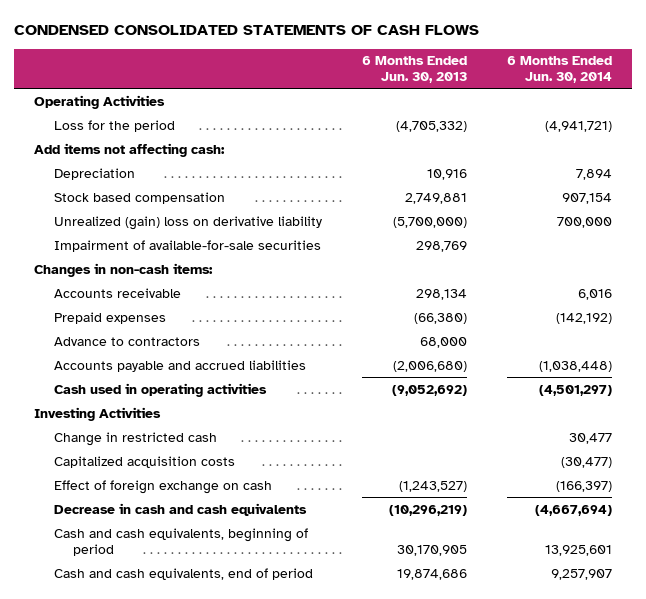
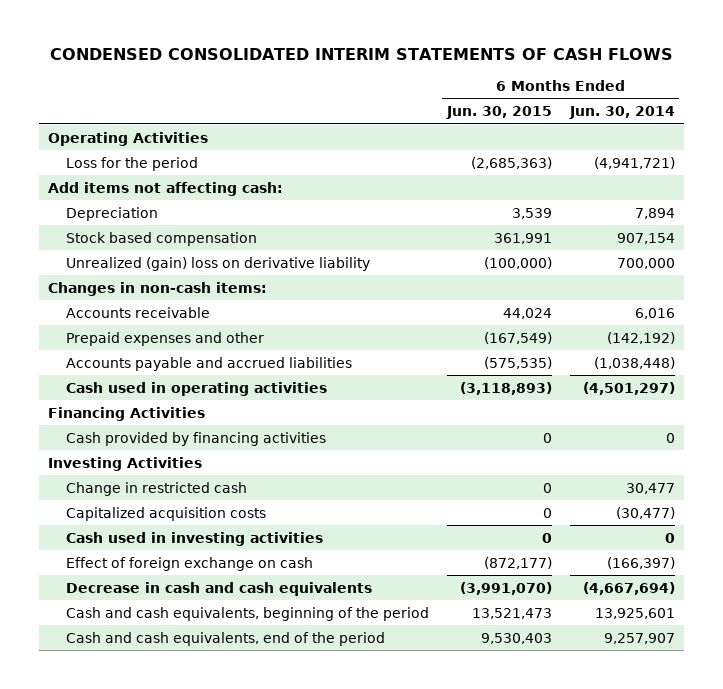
[14,25,480,36] CONDENSED CONSOLIDATED STATEMENTS OF CASH FLOWS -> [50,47,674,60] CONDENSED CONSOLIDATED INTERIM STATEMENTS OF CASH FLOWS
[361,56,467,84] 6 Months Ended Jun. 30, 2013 -> none
none -> [445,106,552,120] Jun. 30, 2015
[53,239,321,252] Impairment of available-for-sale securities -> none
[53,336,200,346] Advance to contractors -> none
[53,311,166,324] Prepaid expenses -> [65,331,264,346] Prepaid expenses and other
none -> [47,406,205,421] Financing Activities
none -> [65,431,326,446] Cash provided by financing activities
none -> [65,531,323,546] Cash used in investing activities
[53,527,308,556] Cash and cash equivalents, beginning of period -> [65,606,429,621] Cash and cash equivalents, beginning of the period
[53,567,313,580] Cash and cash equivalents, end of period -> [65,631,385,646] Cash and cash equivalents, end of the period

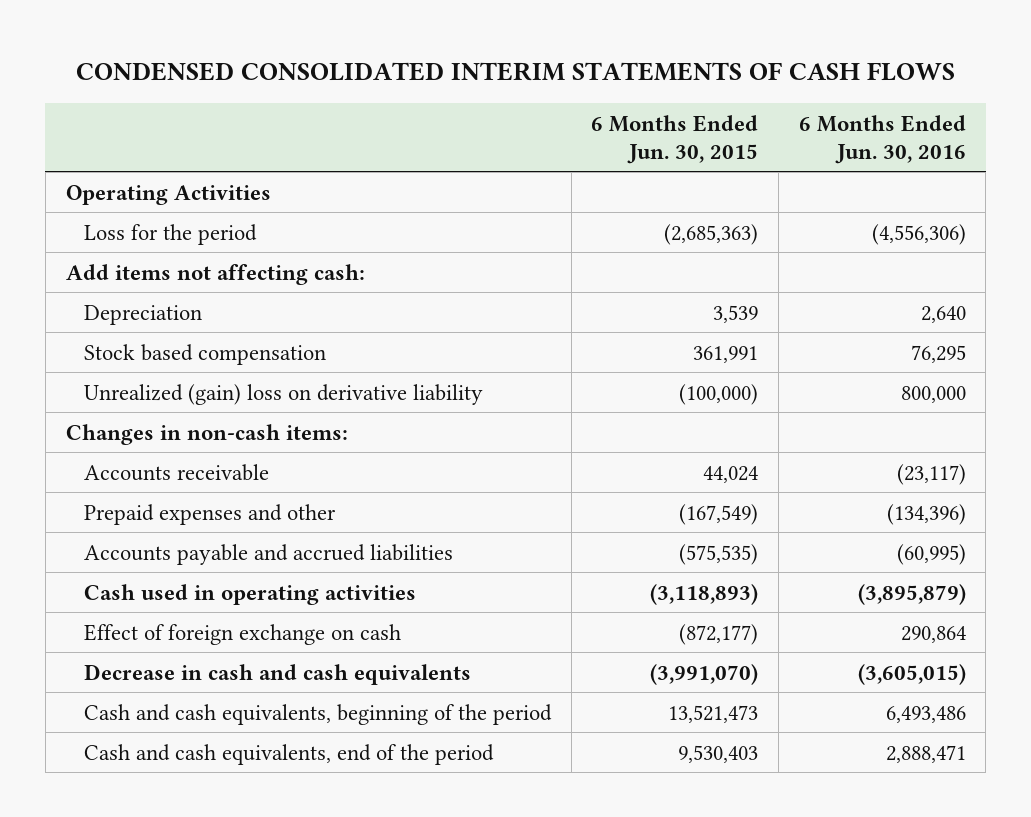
[568,106,675,120] Jun. 30, 2014 -> none
none -> [798,114,966,164] 6 Months Ended Jun. 30, 2016
[47,406,205,421] Financing Activities -> none
[65,431,326,446] Cash provided by financing activities -> none
[47,456,202,471] Investing Activities -> none
[65,481,247,496] Change in restricted cash -> none
[65,506,266,521] Capitalized acquisition costs -> none
[65,531,323,546] Cash used in investing activities -> none

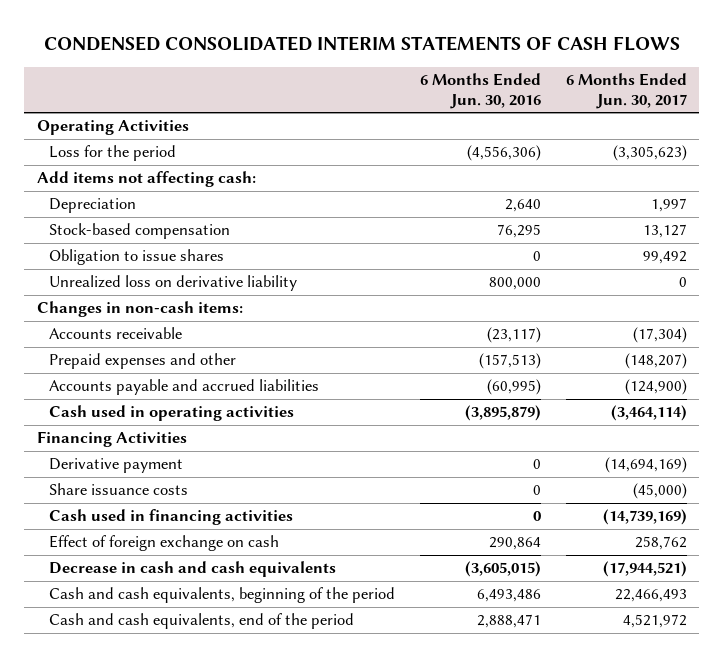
[591,114,759,164] 6 Months Ended Jun. 30, 2015 -> none
none -> [565,72,687,109] 6 Months Ended Jun. 30, 2017
[83,343,326,365] Stock based compensation -> [49,223,231,240] Stock-based compensation
none -> [49,249,225,266] Obligation to issue shares
[83,383,483,405] Unrealized (gain) loss on derivative liability -> [49,275,298,292] Unrealized loss on derivative liability
[886,503,966,525] (134,396) -> [478,353,541,370] (157,513)
none -> [36,431,187,448] Financing Activities
none -> [49,458,184,474] Derivative payment
none -> [49,483,189,496] Share issuance costs
none -> [49,509,294,526] Cash used in financing activities

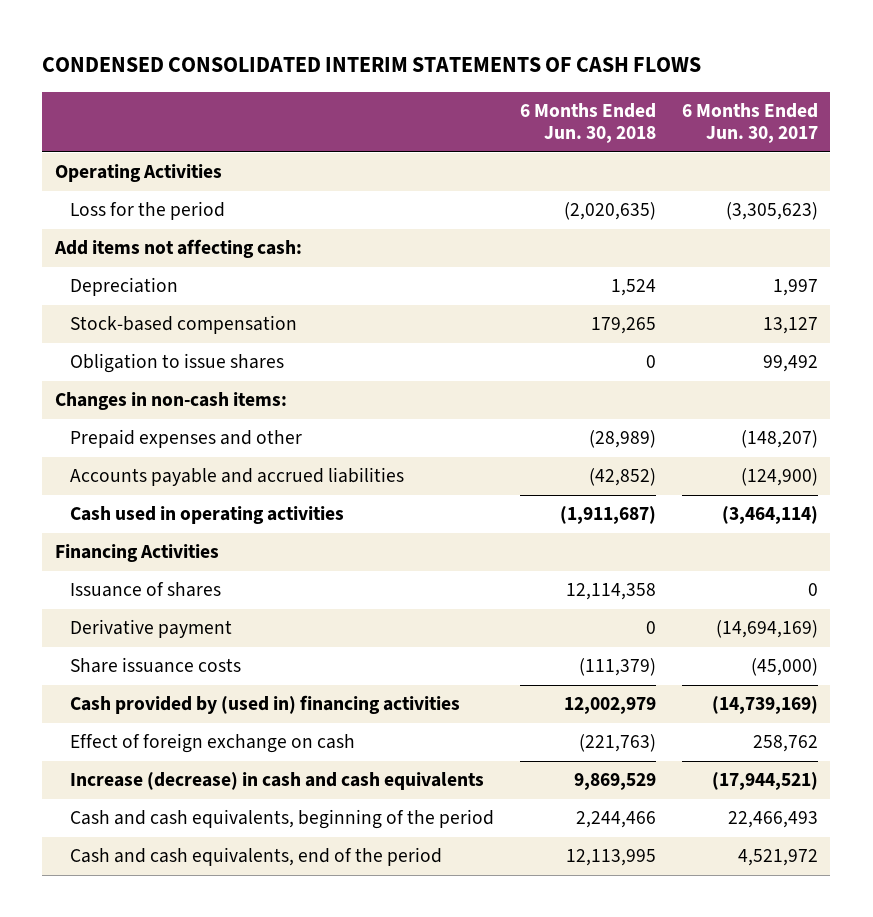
[419,72,541,109] 6 Months Ended Jun. 30, 2016 -> none
none -> [519,102,656,144] 6 Months Ended Jun. 30, 2018
[49,275,298,292] Unrealized loss on derivative liability -> none
[49,327,183,340] Accounts receivable -> none
none -> [70,582,222,598] Issuance of shares
[49,509,294,526] Cash used in financing activities -> [70,695,461,715] Cash provided by (used in) financing activities
[49,561,337,578] Decrease in cash and cash equivalents -> [70,772,485,791] Increase (decrease) in cash and cash equivalents

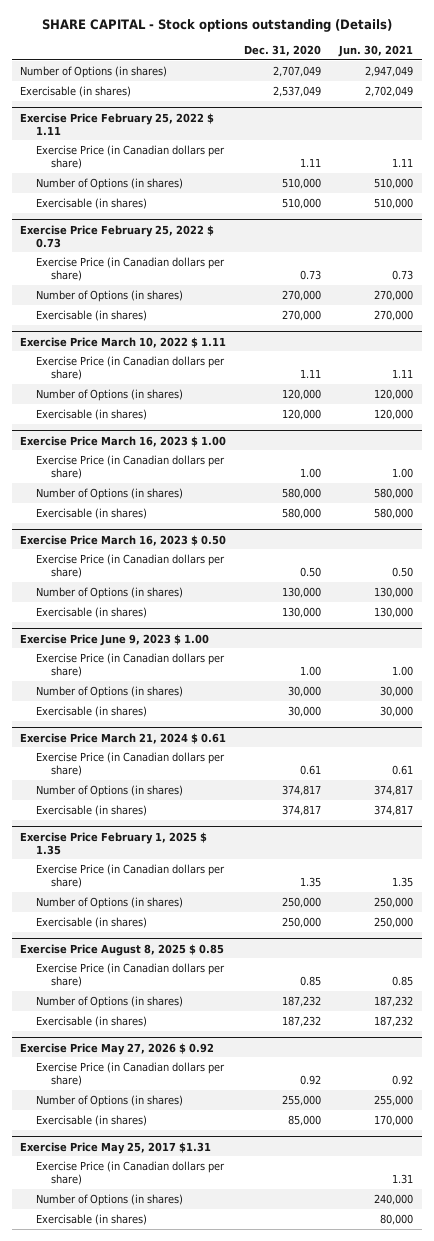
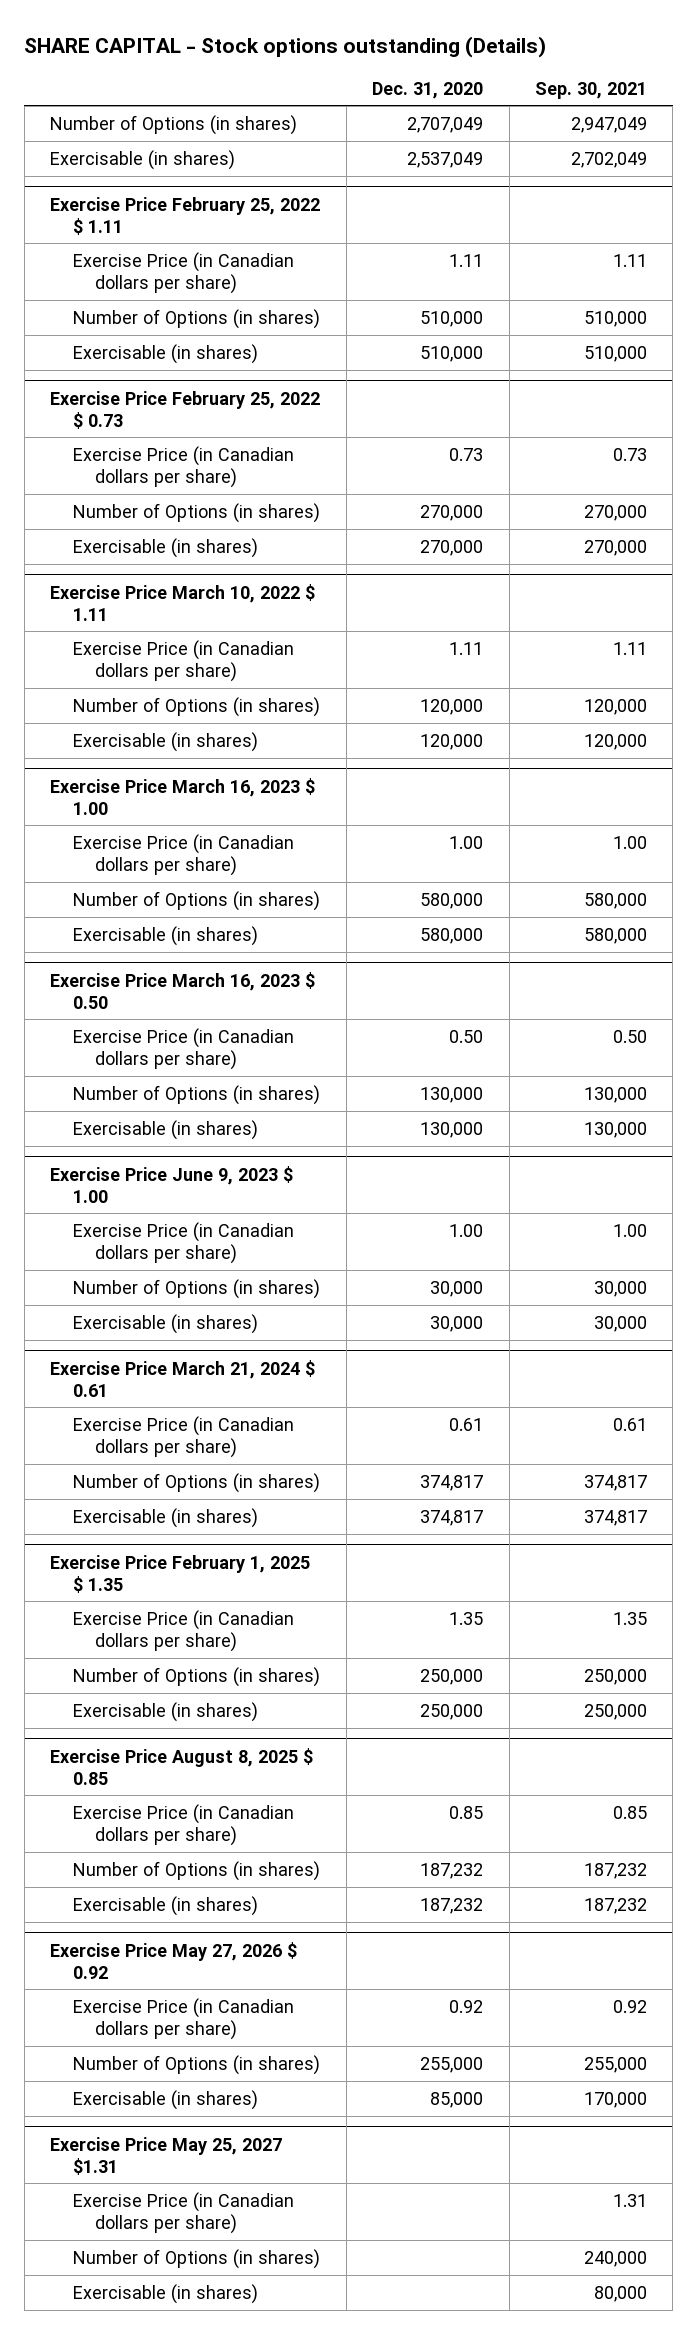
[338,45,414,58] Jun. 30, 2021 -> none
none -> [534,81,647,99] Sep. 30, 2021
[20,1141,212,1154] Exercise Price May 25, 2017 $1.31 -> [50,2136,283,2175] Exercise Price May 25, 2027 $1.31

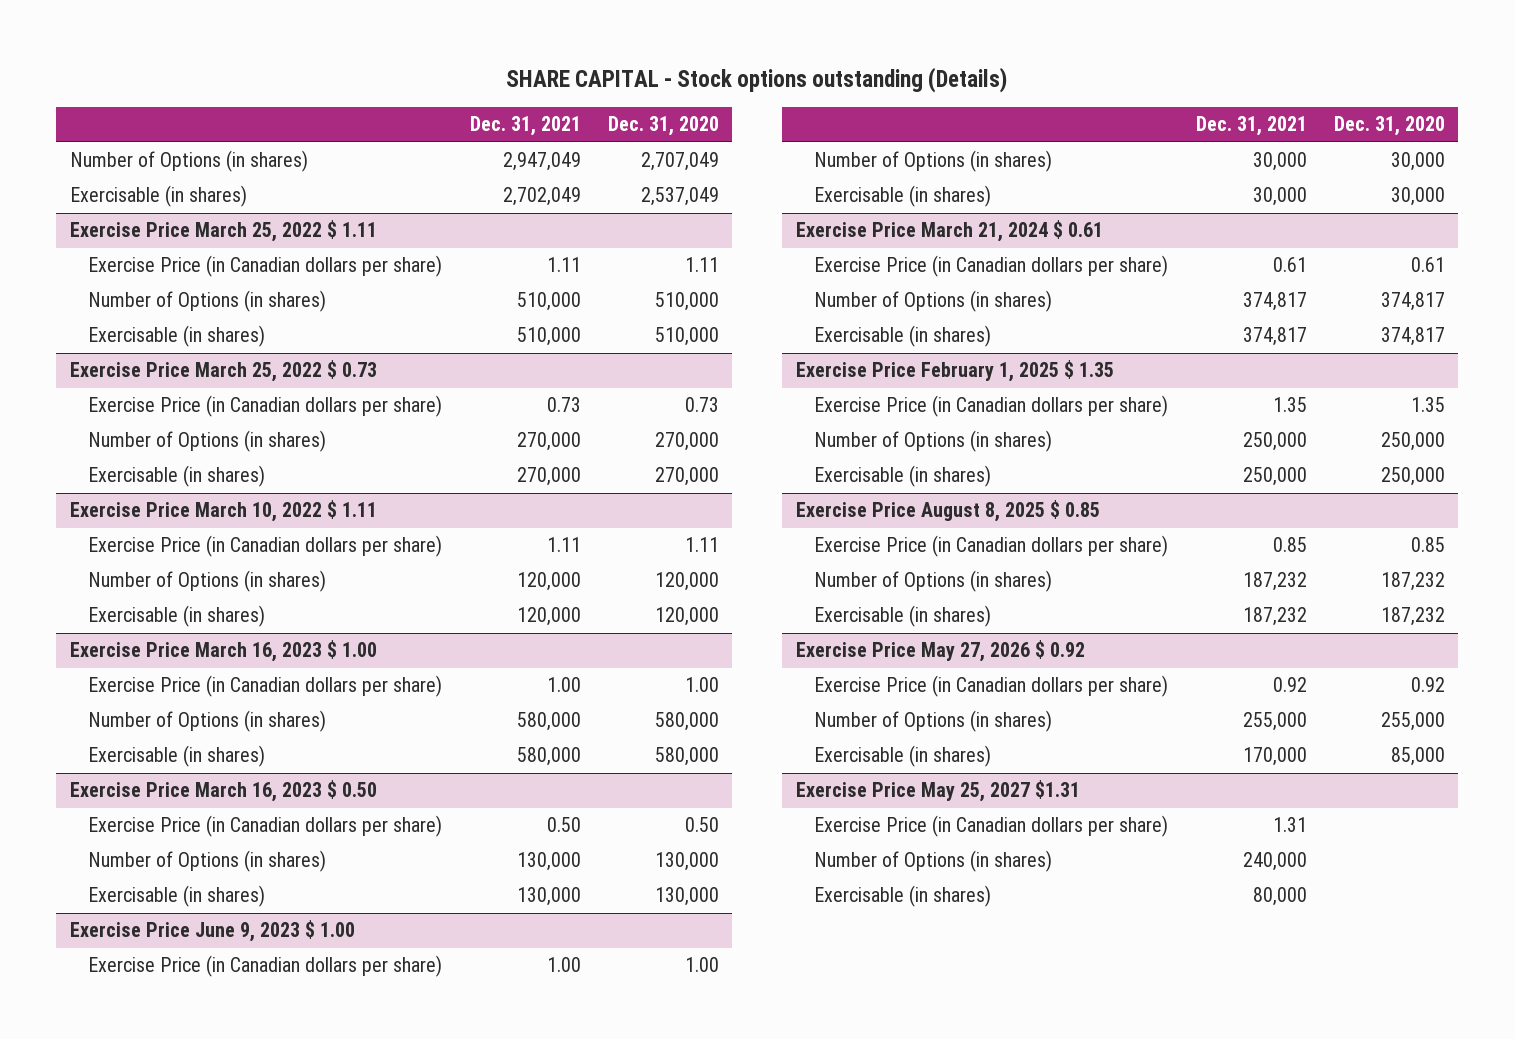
[534,81,647,99] Sep. 30, 2021 -> none
none -> [469,116,581,137] Dec. 31, 2021
[50,196,321,235] Exercise Price February 25, 2022 $ 1.11 -> [69,220,377,243] Exercise Price March 25, 2022 $ 1.11
[50,390,321,429] Exercise Price February 25, 2022 $ 0.73 -> [69,360,377,383] Exercise Price March 25, 2022 $ 0.73

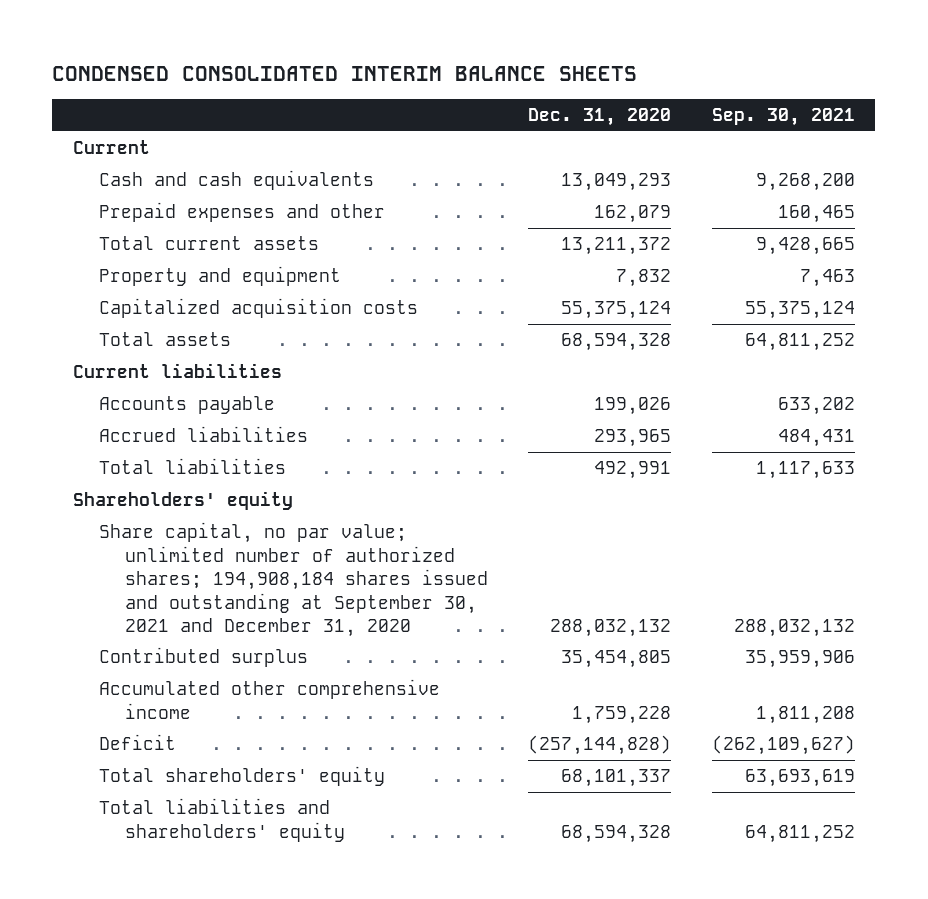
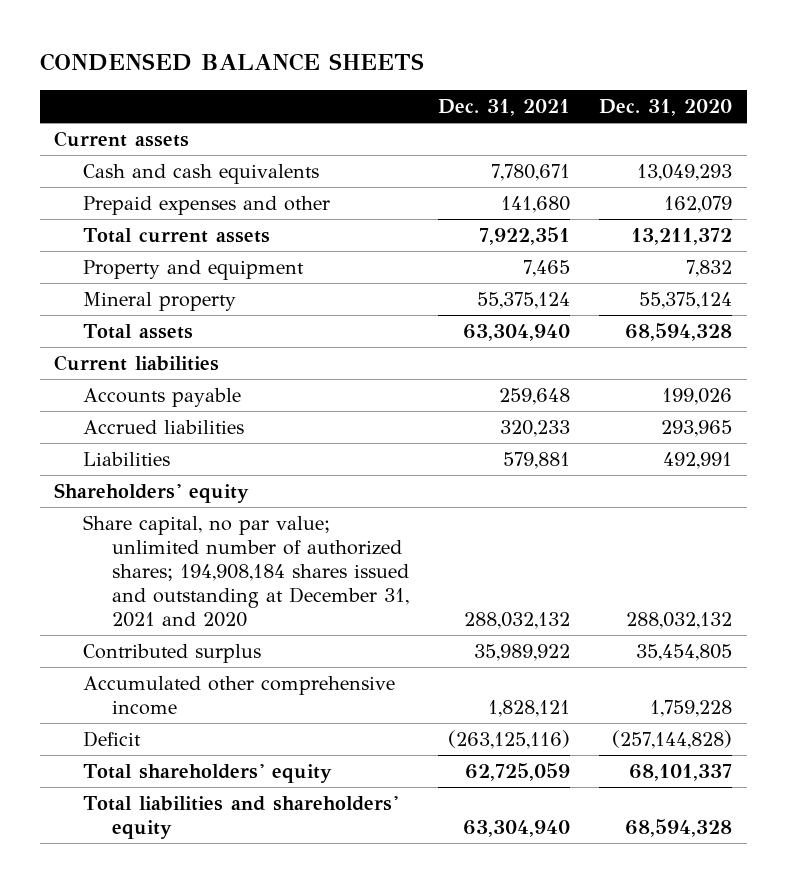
[52,65,638,81] CONDENSED CONSOLIDATED INTERIM BALANCE SHEETS -> [39,53,424,72] CONDENSED BALANCE SHEETS
[712,108,856,127] Sep. 30, 2021 -> none
none -> [438,99,571,117] Dec. 31, 2021
[72,140,150,155] Current -> [54,130,190,147] Current assets
[98,298,418,319] Capitalized acquisition costs -> [83,291,237,311] Mineral property
[98,458,286,475] Total liabilities -> [83,451,171,466] Liabilities
[98,522,488,637] Share capital, no par value; unlimited number of authorized shares; 194,908,184 shares issued and outstanding at September 30, 2021 and December 31, 2020 -> [83,514,410,627] Share capital, no par value; unlimited number of authorized shares; 194,908,184 shares issued and outstanding at December 31, 2021 and 2020

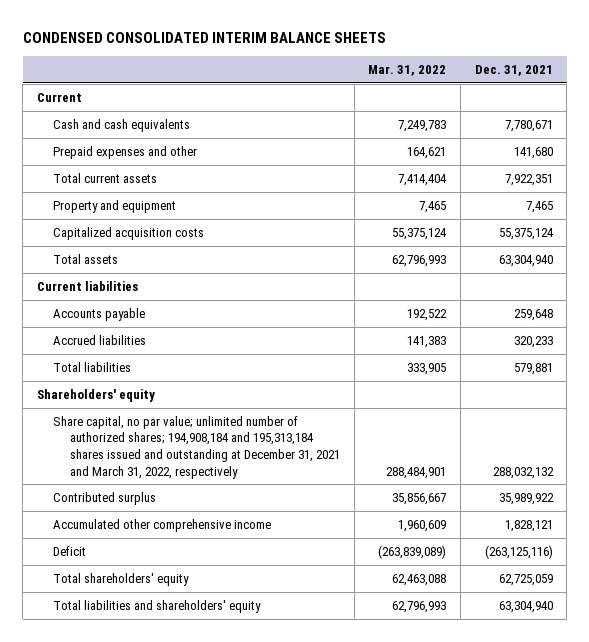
[39,53,424,72] CONDENSED BALANCE SHEETS -> [22,31,386,43] CONDENSED CONSOLIDATED INTERIM BALANCE SHEETS
[599,99,733,117] Dec. 31, 2020 -> none
none -> [368,64,447,76] Mar. 31, 2022
[54,130,190,147] Current assets -> [36,92,82,102] Current
[83,291,237,311] Mineral property -> [53,226,205,240] Capitalized acquisition costs
[83,451,171,466] Liabilities -> [53,361,132,372] Total liabilities
[83,514,410,627] Share capital, no par value; unlimited number of authorized shares; 194,908,184 shares issued and outstanding at December 31, 2021 and 2020 -> [53,415,341,479] Share capital, no par value; unlimited number of authorized shares; 194,908,184 and 195,313,184 shares issued and outstanding at December 31, 2021 and March 31, 2022, respectively

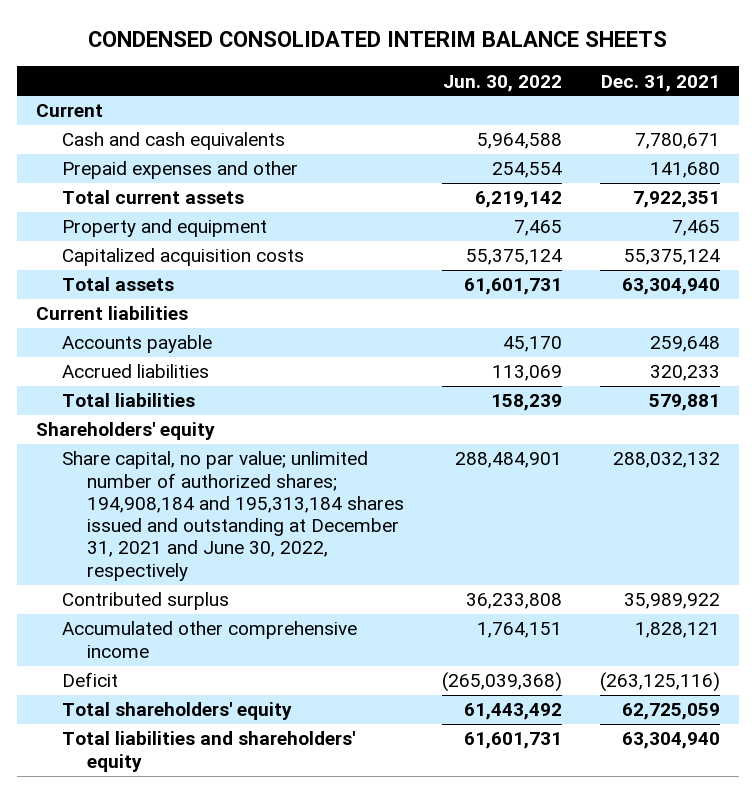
[368,64,447,76] Mar. 31, 2022 -> none
none -> [442,74,562,92] Jun. 30, 2022
[53,415,341,479] Share capital, no par value; unlimited number of authorized shares; 194,908,184 and 195,313,184 shares issued and outstanding at December 31, 2021 and March 31, 2022, respectively -> [61,451,404,581] Share capital, no par value; unlimited number of authorized shares; 194,908,184 and 195,313,184 shares issued and outstanding at December 31, 2021 and June 30, 2022, respectively

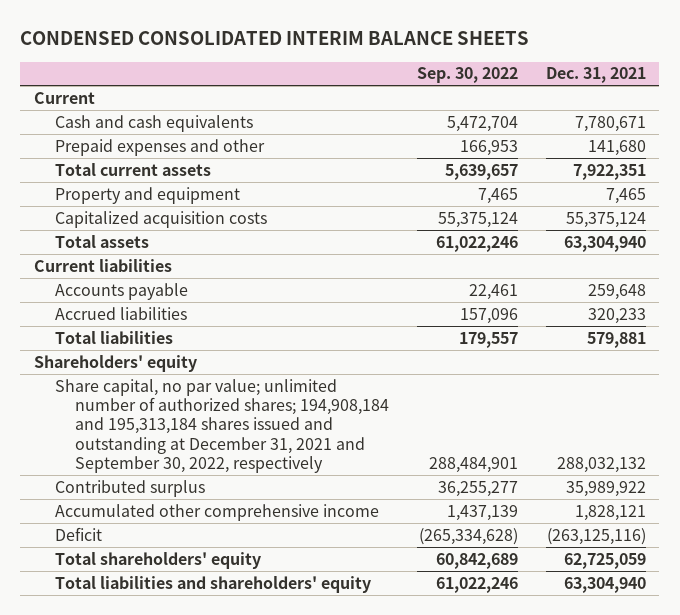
[442,74,562,92] Jun. 30, 2022 -> none
none -> [416,67,518,84] Sep. 30, 2022
[61,451,404,581] Share capital, no par value; unlimited number of authorized shares; 194,908,184 and 195,313,184 shares issued and outstanding at December 31, 2021 and June 30, 2022, respectively -> [54,378,390,474] Share capital, no par value; unlimited number of authorized shares; 194,908,184 and 195,313,184 shares issued and outstanding at December 31, 2021 and September 30, 2022, respectively

